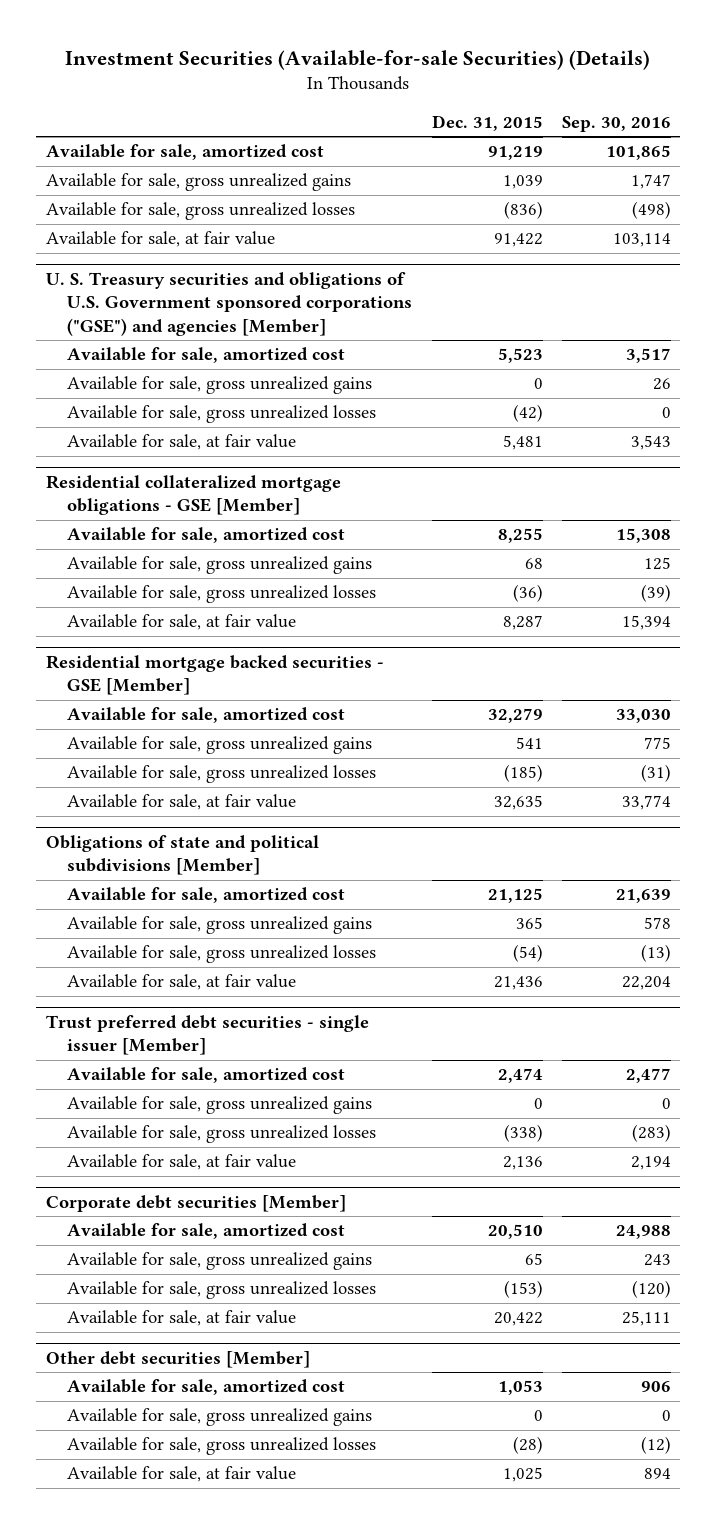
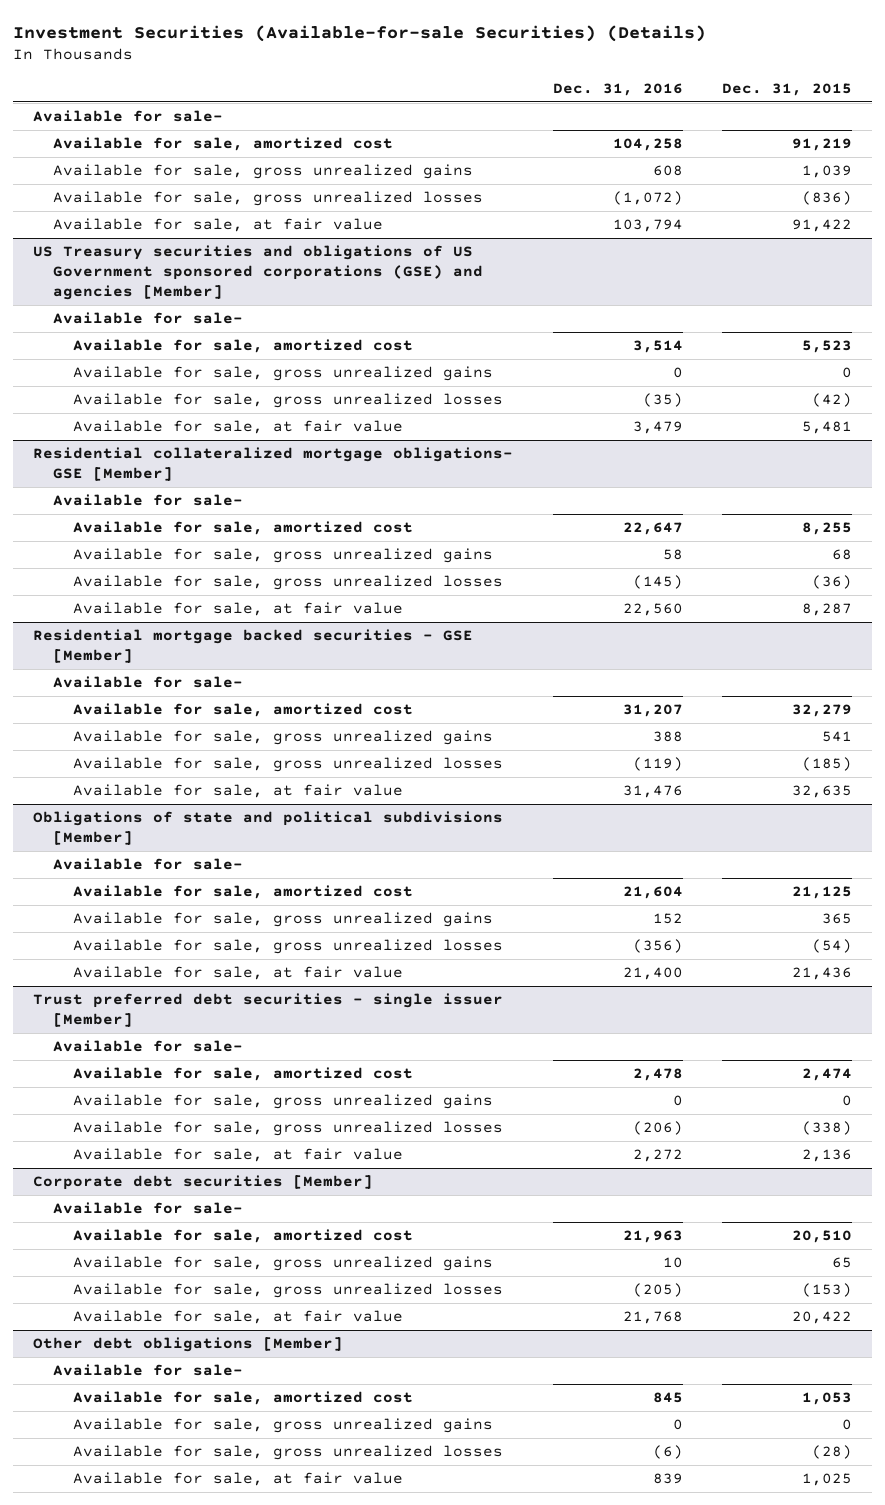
[561,115,671,132] Sep. 30, 2016 -> none
none -> [552,83,683,97] Dec. 31, 2016
none -> [32,109,223,122] Available for sale-
[45,271,413,336] U. S. Treasury securities and obligations of U.S. Government sponsored corporations ("GSE") and agencies [Member] -> [32,244,484,301] US Treasury securities and obligations of US Government sponsored corporations (GSE) and agencies [Member]
none -> [53,311,244,324] Available for sale-
[45,474,341,516] Residential collateralized mortgage obligations - GSE [Member] -> [32,446,513,481] Residential collateralized mortgage obligations- GSE [Member]
none -> [53,493,244,506] Available for sale-
none -> [53,675,244,688] Available for sale-
none -> [53,857,244,870] Available for sale-
none -> [53,1039,244,1052] Available for sale-
none -> [53,1201,244,1214] Available for sale-
[45,1350,310,1368] Other debt securities [Member] -> [32,1336,343,1352] Other debt obligations [Member]
none -> [53,1363,244,1376] Available for sale-

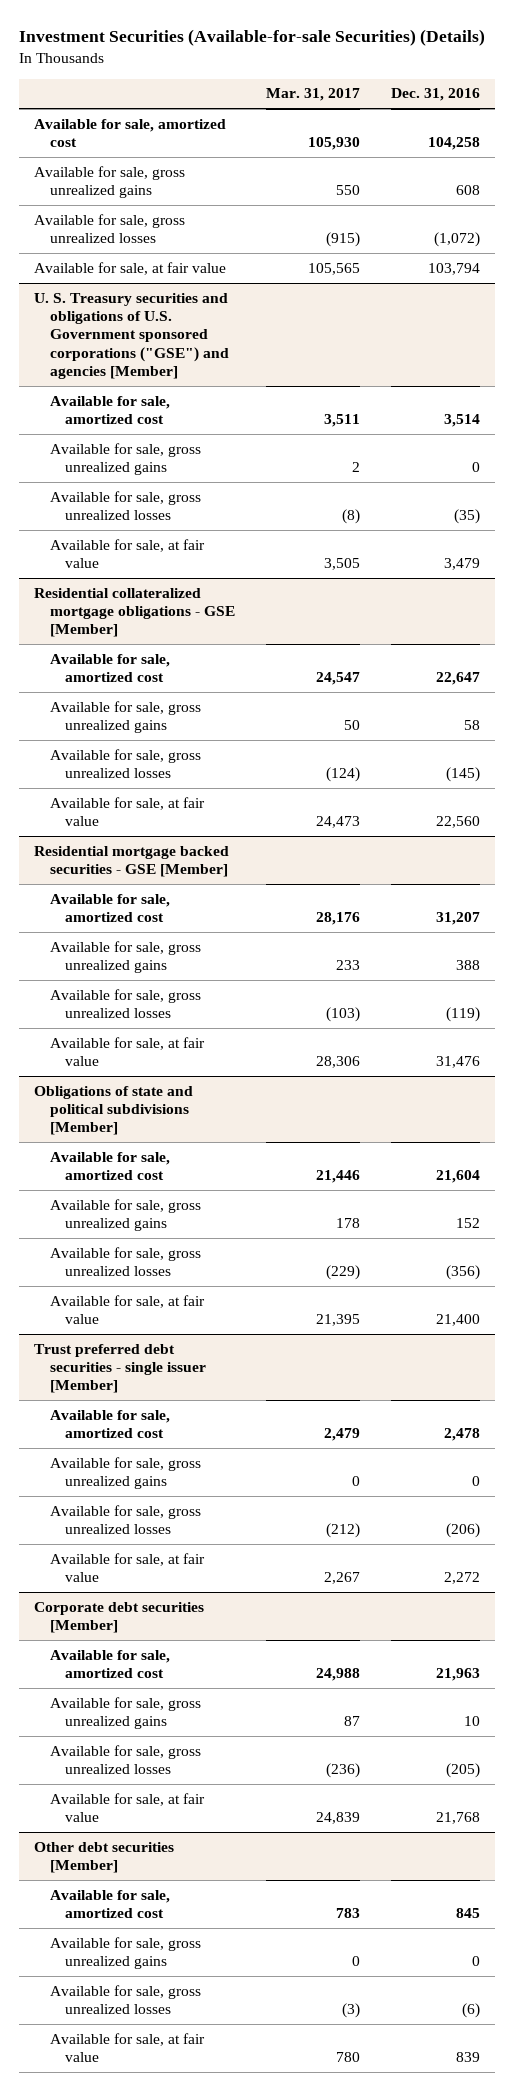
[722,83,853,97] Dec. 31, 2015 -> none
none -> [265,88,360,102] Mar. 31, 2017
[32,109,223,122] Available for sale- -> none
[53,311,244,324] Available for sale- -> none
[32,244,484,301] US Treasury securities and obligations of US Government sponsored corporations (GSE) and agencies [Member] -> [34,292,229,379] U. S. Treasury securities and obligations of U.S. Government sponsored corporations ("GSE") and agencies [Member]
[53,493,244,506] Available for sale- -> none
[32,446,513,481] Residential collateralized mortgage obligations- GSE [Member] -> [34,587,235,638] Residential collateralized mortgage obligations - GSE [Member]
[53,675,244,688] Available for sale- -> none
[53,857,244,870] Available for sale- -> none
[53,1039,244,1052] Available for sale- -> none
[53,1201,244,1214] Available for sale- -> none
[53,1363,244,1376] Available for sale- -> none
[32,1336,343,1352] Other debt obligations [Member] -> [34,1841,175,1874] Other debt securities [Member]

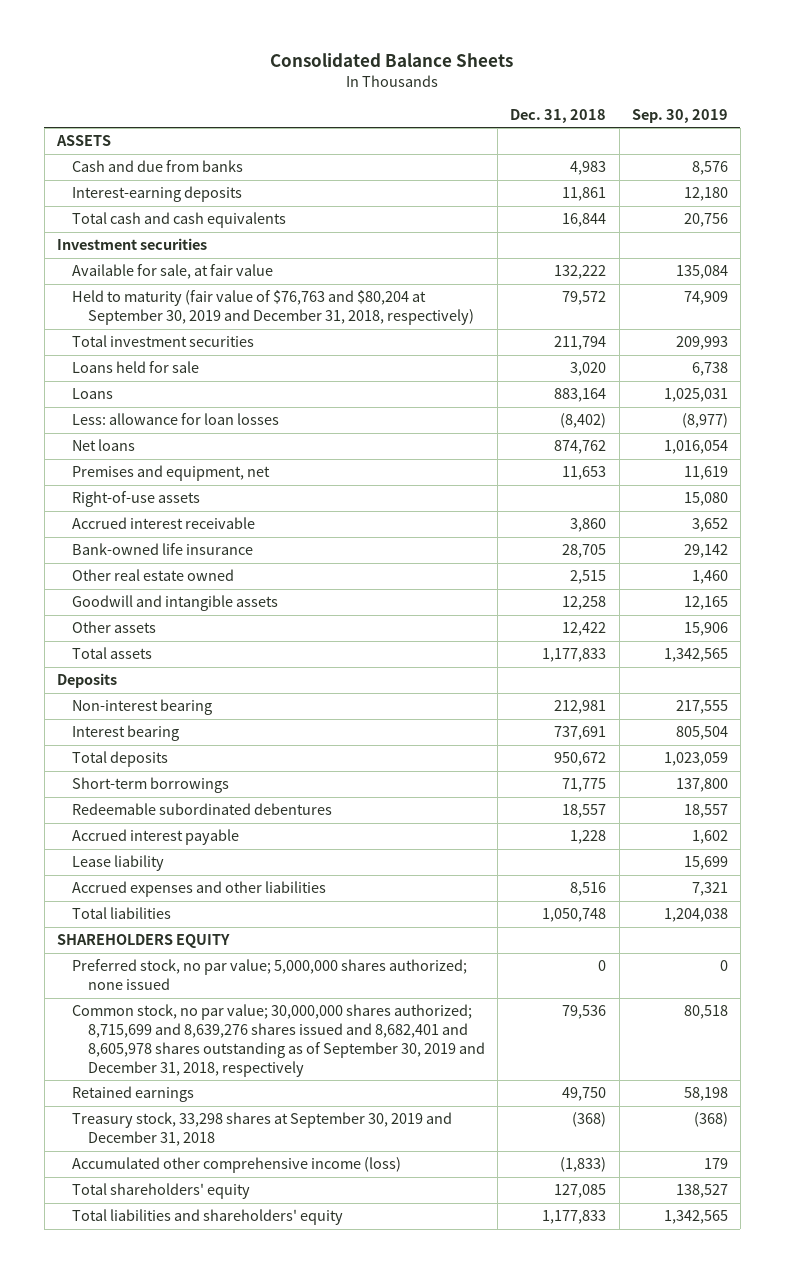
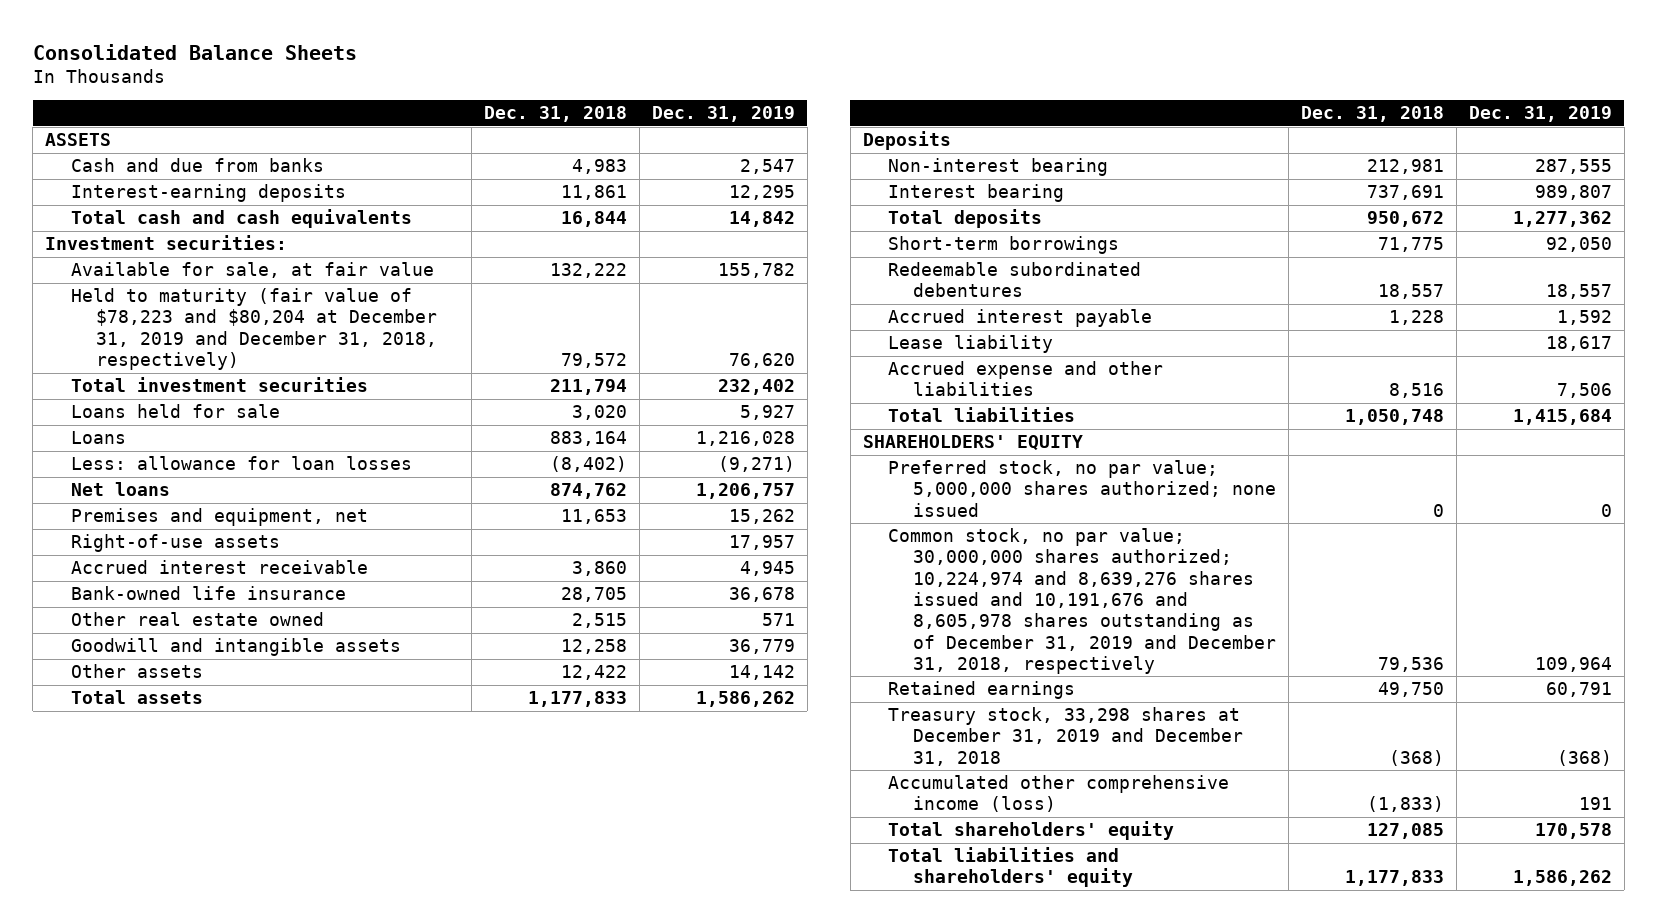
[631,108,728,123] Sep. 30, 2019 -> none
none -> [651,106,795,123] Dec. 31, 2019
[56,238,207,251] Investment securities -> [45,235,288,251] Investment securities:
[72,290,475,326] Held to maturity (fair value of $76,763 and $80,204 at September 30, 2019 and December 31, 2018, respectively) -> [70,288,437,370] Held to maturity (fair value of $78,223 and $80,204 at December 31, 2019 and December 31, 2018, respectively)
[72,881,327,898] Accrued expenses and other liabilities -> [887,361,1163,397] Accrued expense and other liabilities
[56,934,230,949] SHAREHOLDERS EQUITY -> [862,435,1083,451] SHAREHOLDERS' EQUITY
[72,1004,486,1077] Common stock, no par value; 30,000,000 shares authorized; 8,715,699 and 8,639,276 shares issued and 8,682,401 and 8,605,978 shares outstanding as of September 30, 2019 and December 31, 2018, respectively -> [887,528,1277,674] Common stock, no par value; 30,000,000 shares authorized; 10,224,974 and 8,639,276 shares issued and 10,191,676 and 8,605,978 shares outstanding as of December 31, 2019 and December 31, 2018, respectively
[72,1112,453,1147] Treasury stock, 33,298 shares at September 30, 2019 and December 31, 2018 -> [887,707,1244,766] Treasury stock, 33,298 shares at December 31, 2019 and December 31, 2018

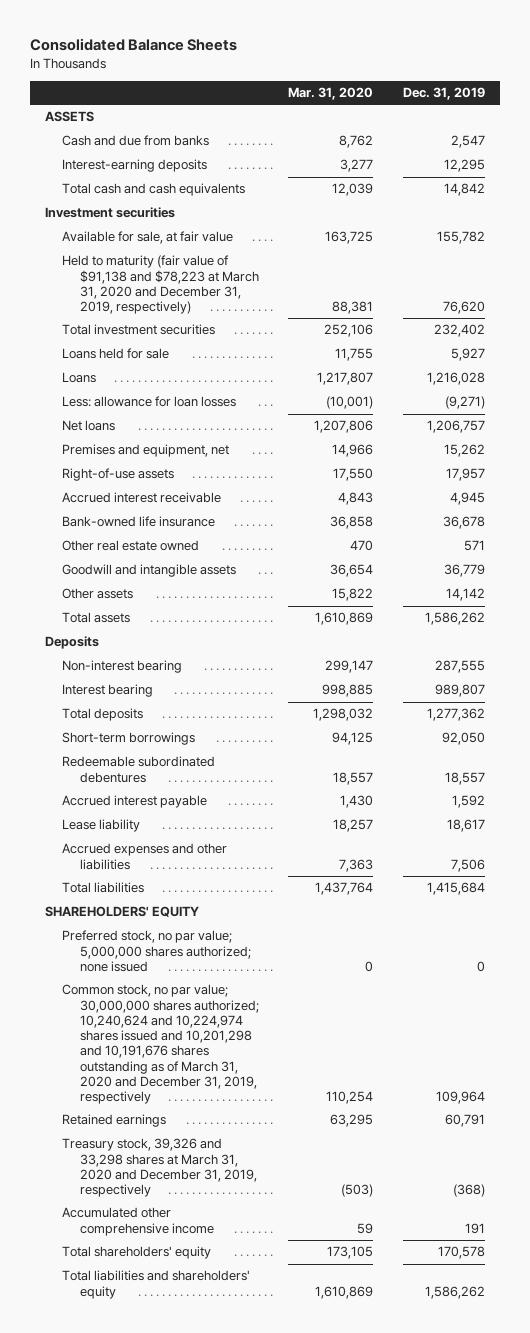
[483,106,627,123] Dec. 31, 2018 -> none
none -> [288,87,374,101] Mar. 31, 2020
[45,235,288,251] Investment securities: -> [45,207,176,219] Investment securities
[70,288,437,370] Held to maturity (fair value of $78,223 and $80,204 at December 31, 2019 and December 31, 2018, respectively) -> [62,255,259,315] Held to maturity (fair value of $91,138 and $78,223 at March 31, 2020 and December 31, 2019, respectively)
[887,361,1163,397] Accrued expense and other liabilities -> [62,843,228,870] Accrued expenses and other liabilities
[887,528,1277,674] Common stock, no par value; 30,000,000 shares authorized; 10,224,974 and 8,639,276 shares issued and 10,191,676 and 8,605,978 shares outstanding as of December 31, 2019 and December 31, 2018, respectively -> [62,984,259,1105] Common stock, no par value; 30,000,000 shares authorized; 10,240,624 and 10,224,974 shares issued and 10,201,298 and 10,191,676 shares outstanding as of March 31, 2020 and December 31, 2019, respectively
[887,707,1244,766] Treasury stock, 33,298 shares at December 31, 2019 and December 31, 2018 -> [62,1138,257,1198] Treasury stock, 39,326 and 33,298 shares at March 31, 2020 and December 31, 2019, respectively
[887,775,1229,813] Accumulated other comprehensive income (loss) -> [62,1207,214,1236] Accumulated other comprehensive income

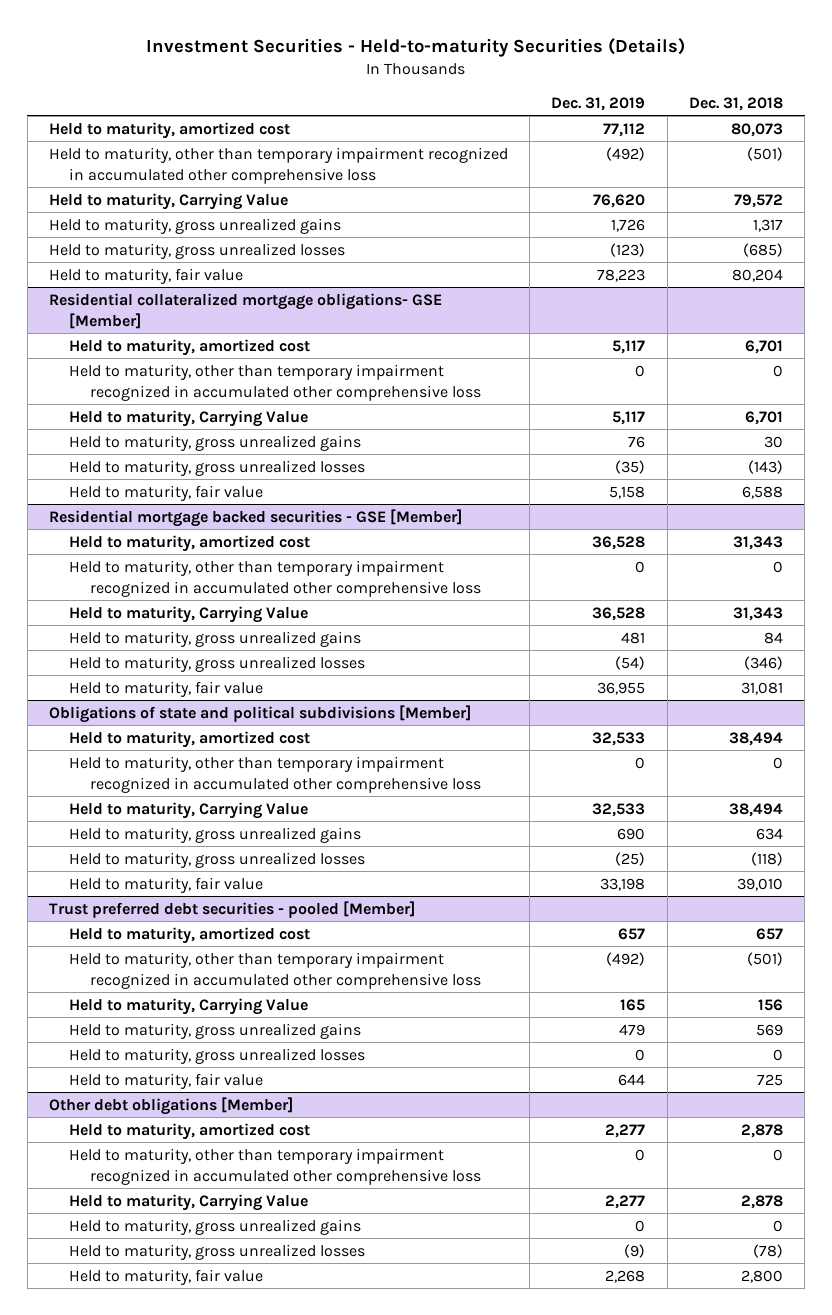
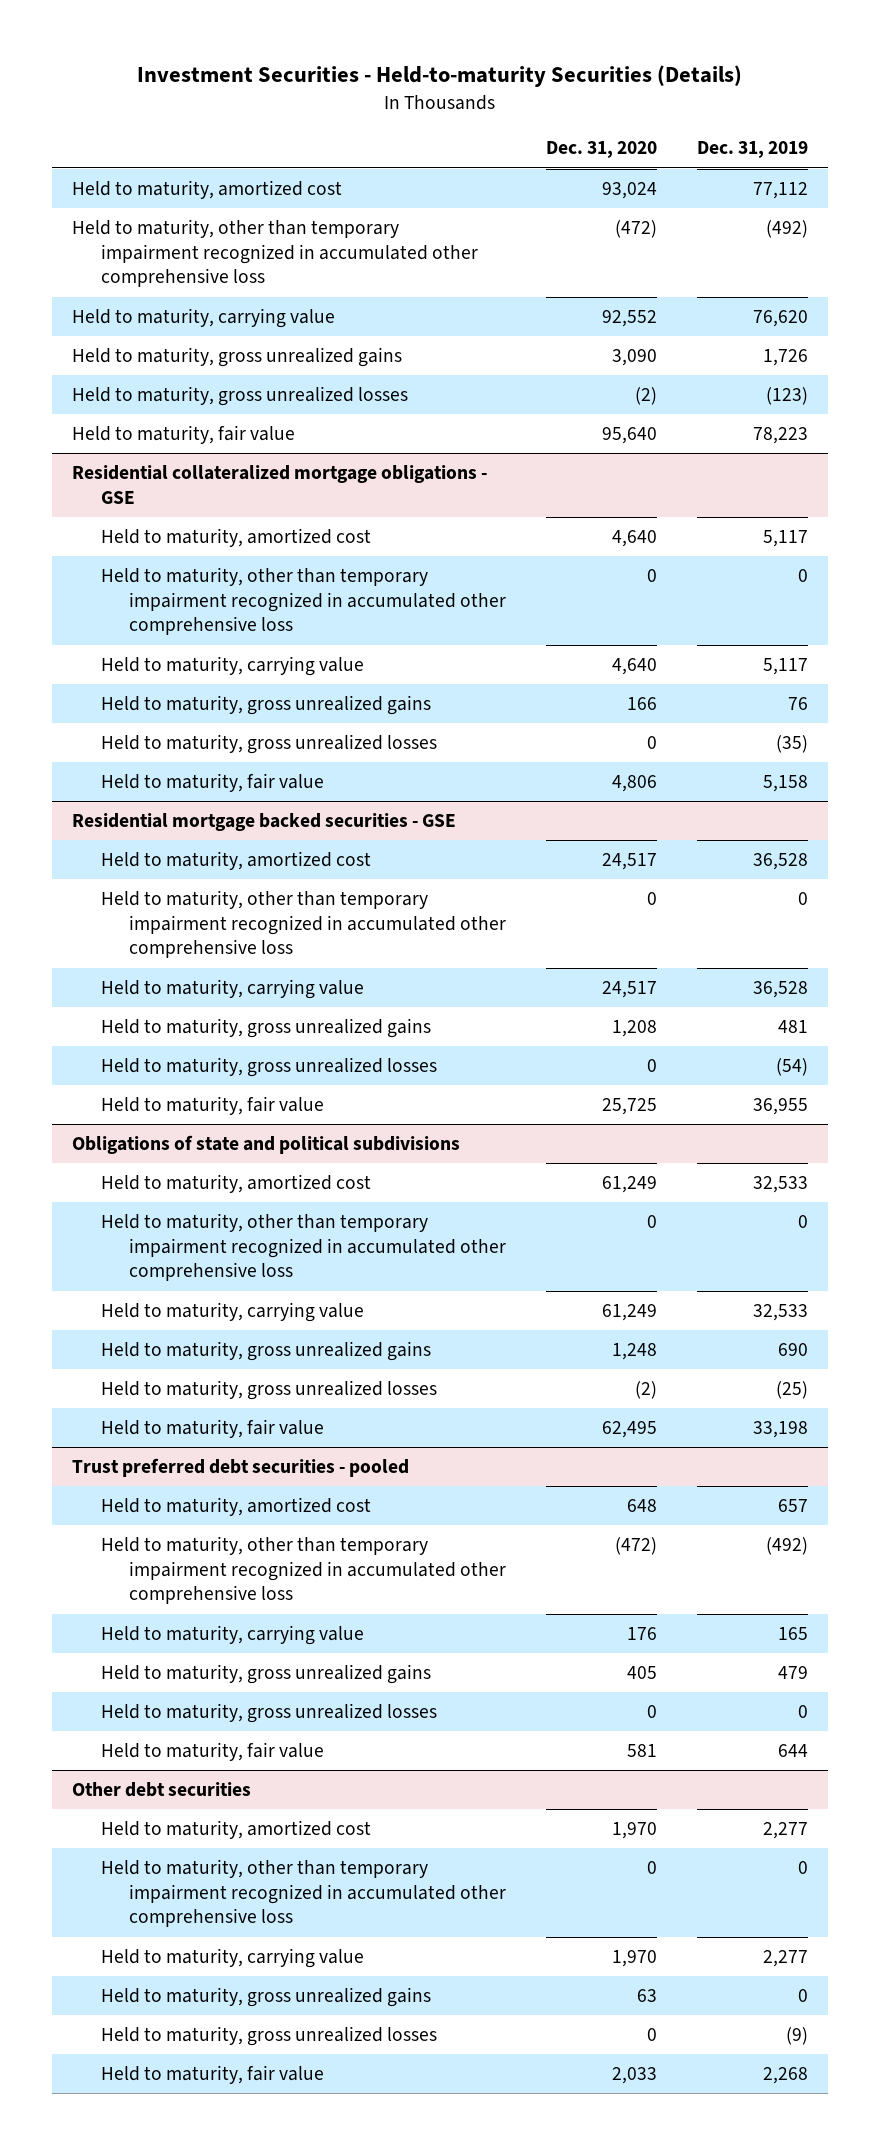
[688,96,783,111] Dec. 31, 2018 -> none
none -> [546,141,658,159] Dec. 31, 2020
[48,192,288,210] Held to maturity, Carrying Value -> [72,308,336,329] Held to maturity, carrying value
[48,292,442,329] Residential collateralized mortgage obligations- GSE [Member] -> [72,465,488,504] Residential collateralized mortgage obligations - GSE
[69,409,309,427] Held to maturity, Carrying Value -> [100,656,364,677] Held to maturity, carrying value
[48,508,462,527] Residential mortgage backed securities - GSE [Member] -> [72,813,457,832] Residential mortgage backed securities - GSE
[69,605,309,623] Held to maturity, Carrying Value -> [100,979,364,1000] Held to maturity, carrying value
[48,704,471,723] Obligations of state and political subdivisions [Member] -> [72,1135,461,1155] Obligations of state and political subdivisions
[69,801,309,819] Held to maturity, Carrying Value -> [100,1302,364,1323] Held to maturity, carrying value
[48,900,415,918] Trust preferred debt securities - pooled [Member] -> [72,1458,410,1478] Trust preferred debt securities - pooled
[69,997,309,1015] Held to maturity, Carrying Value -> [100,1625,364,1646] Held to maturity, carrying value
[48,1096,293,1115] Other debt obligations [Member] -> [72,1782,252,1798] Other debt securities
[69,1193,309,1211] Held to maturity, Carrying Value -> [100,1948,364,1969] Held to maturity, carrying value

